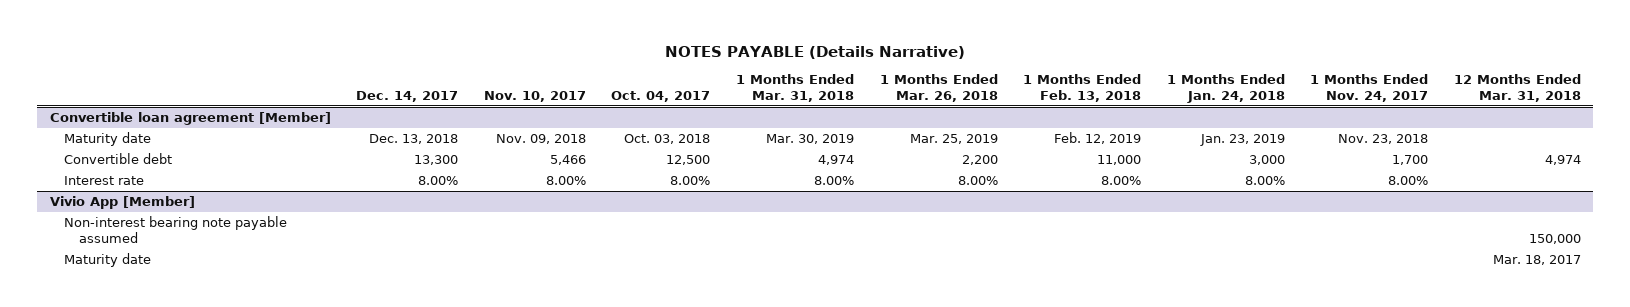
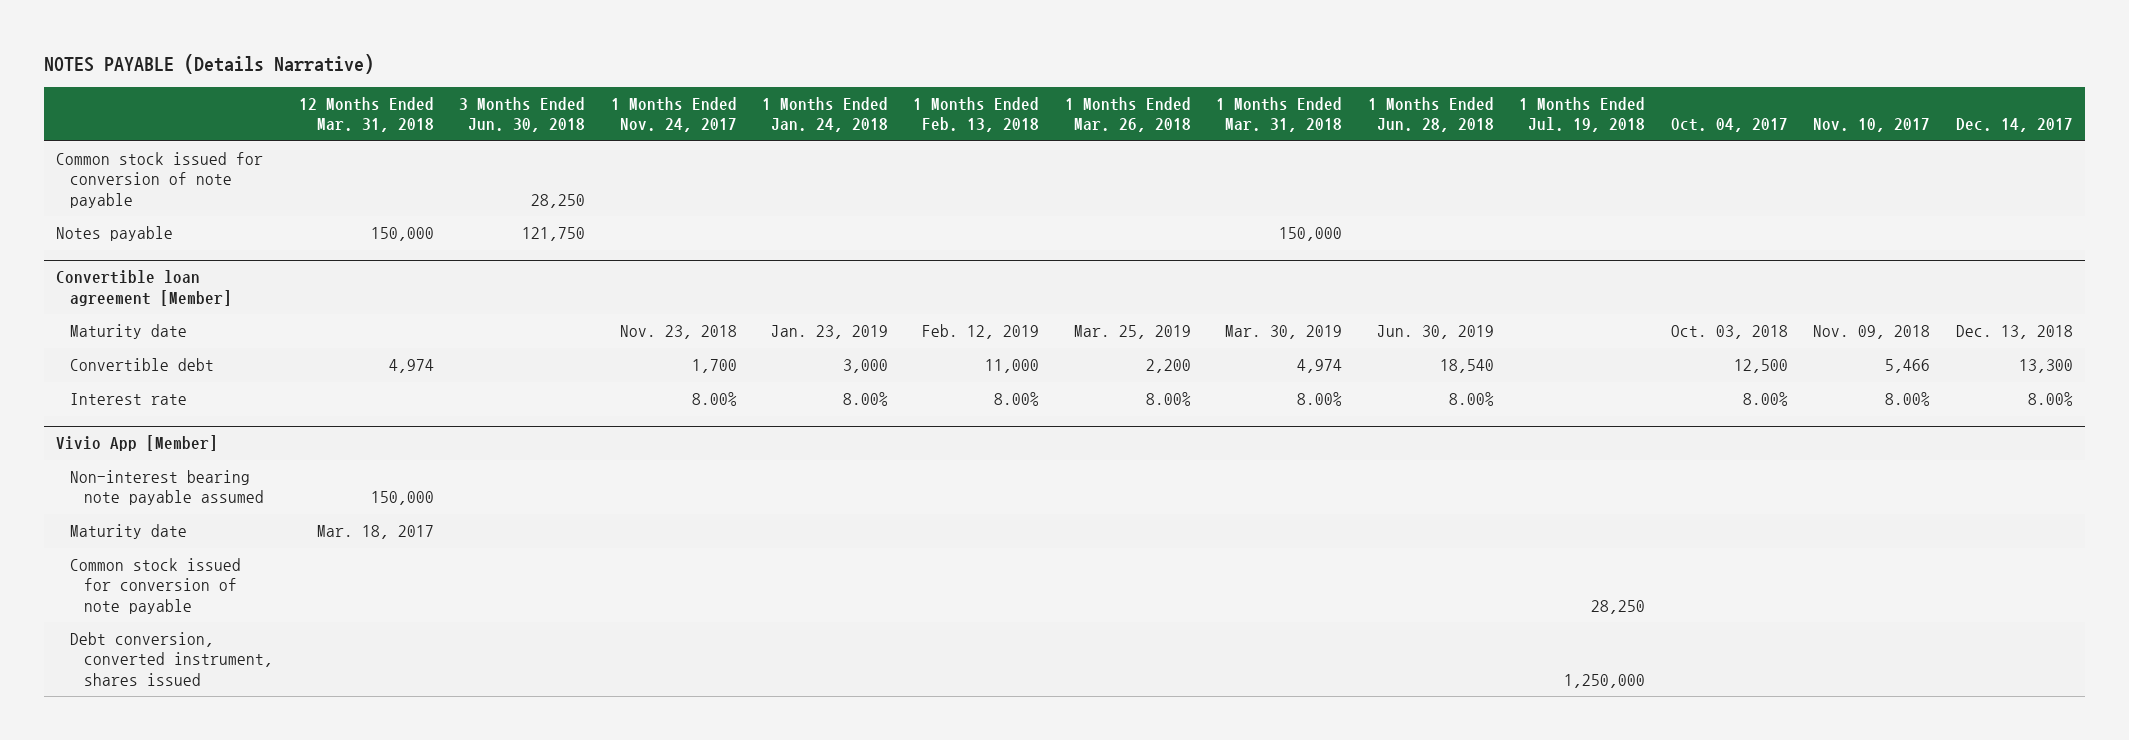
none -> [459,96,586,133] 3 Months Ended Jun. 30, 2018
none -> [1367,96,1494,133] 1 Months Ended Jun. 28, 2018
none -> [1519,96,1646,133] 1 Months Ended Jul. 19, 2018
none -> [56,152,264,208] Common stock issued for conversion of note payable
none -> [56,226,174,242] Notes payable
none -> [70,558,242,614] Common stock issued for conversion of note payable
none -> [70,632,274,686] Debt conversion, converted instrument, shares issued

